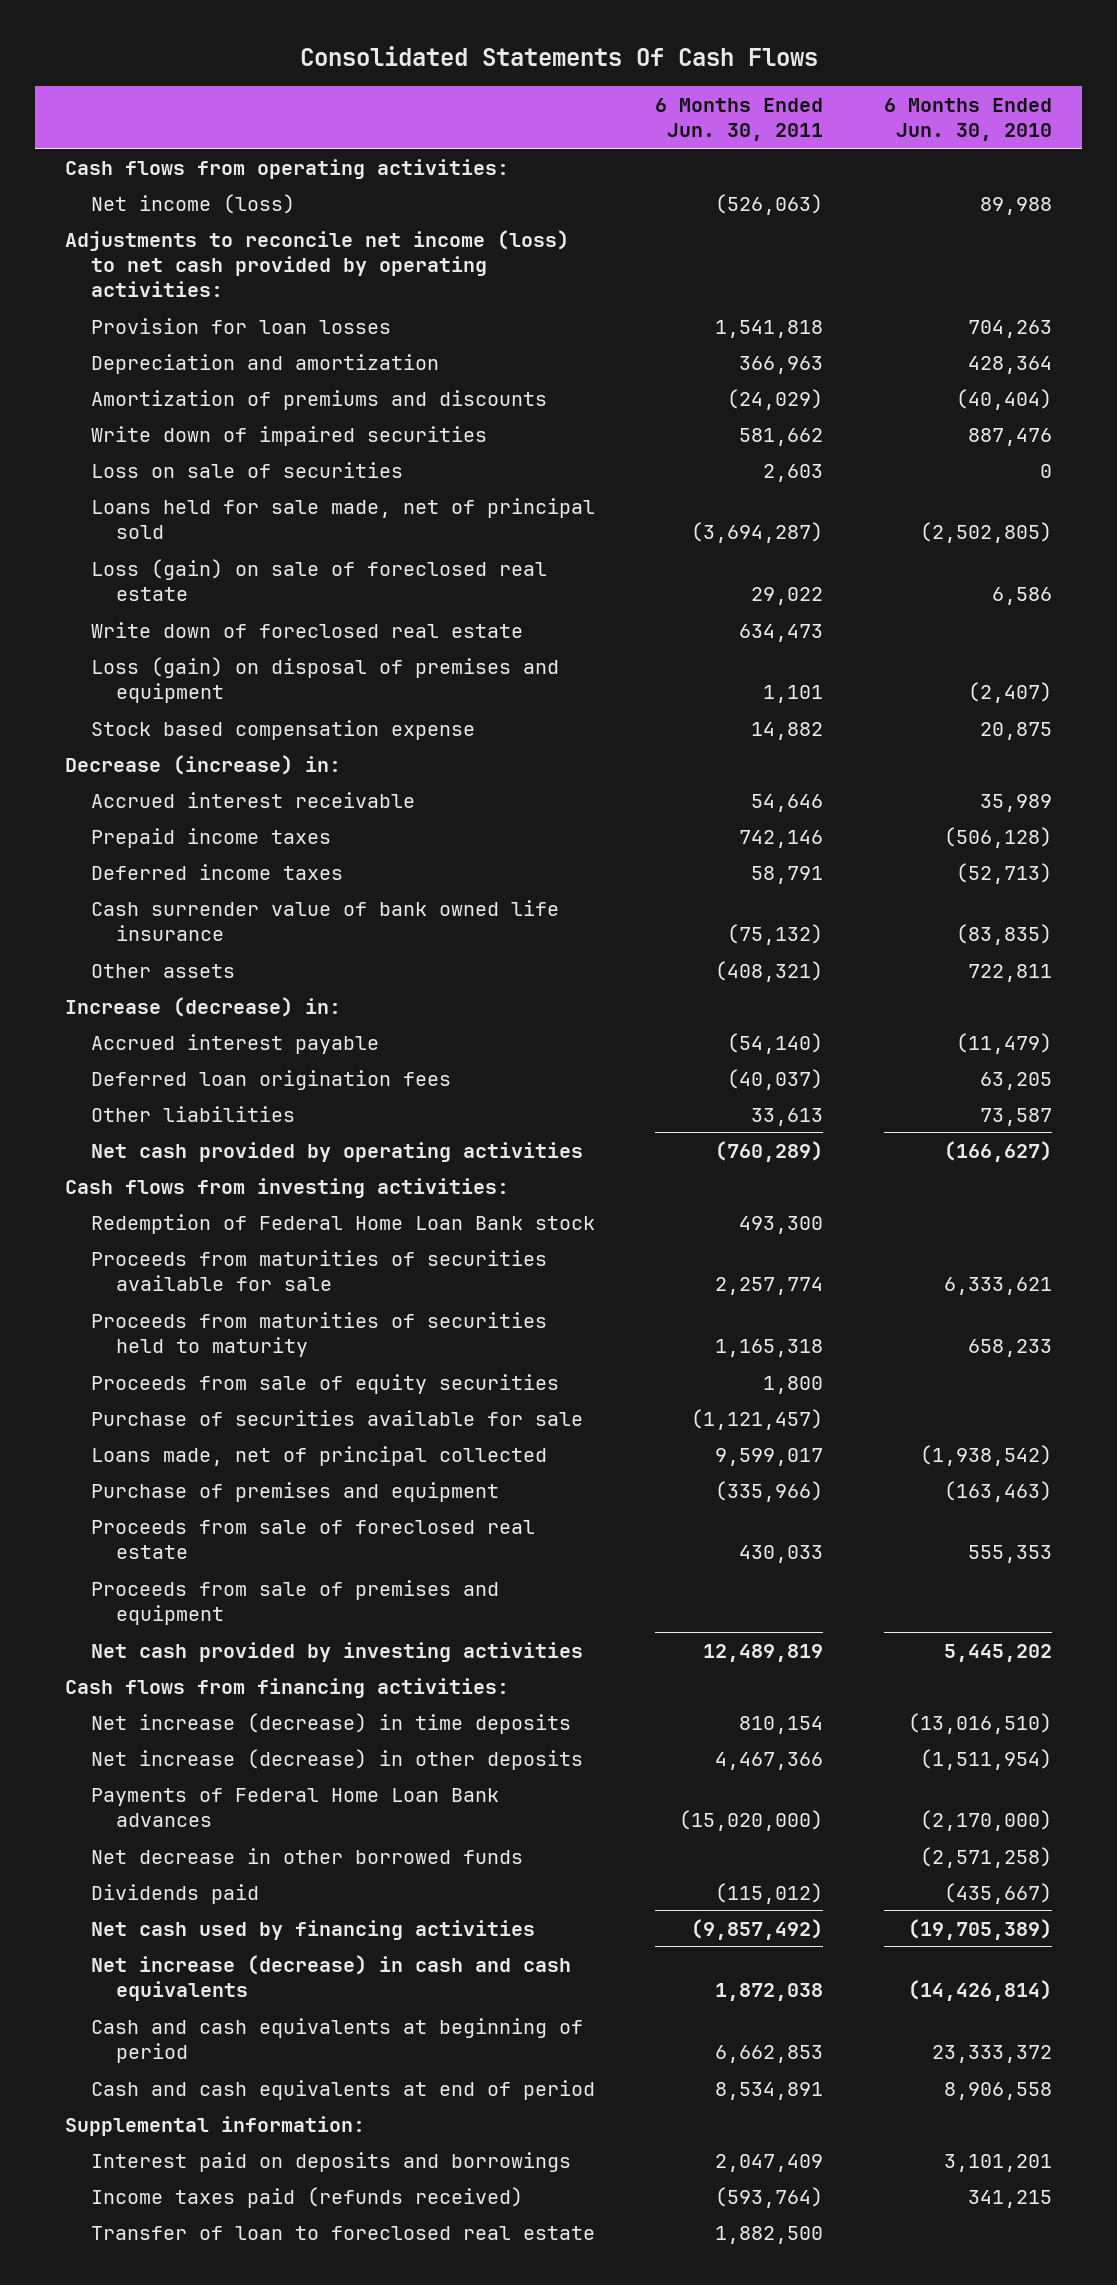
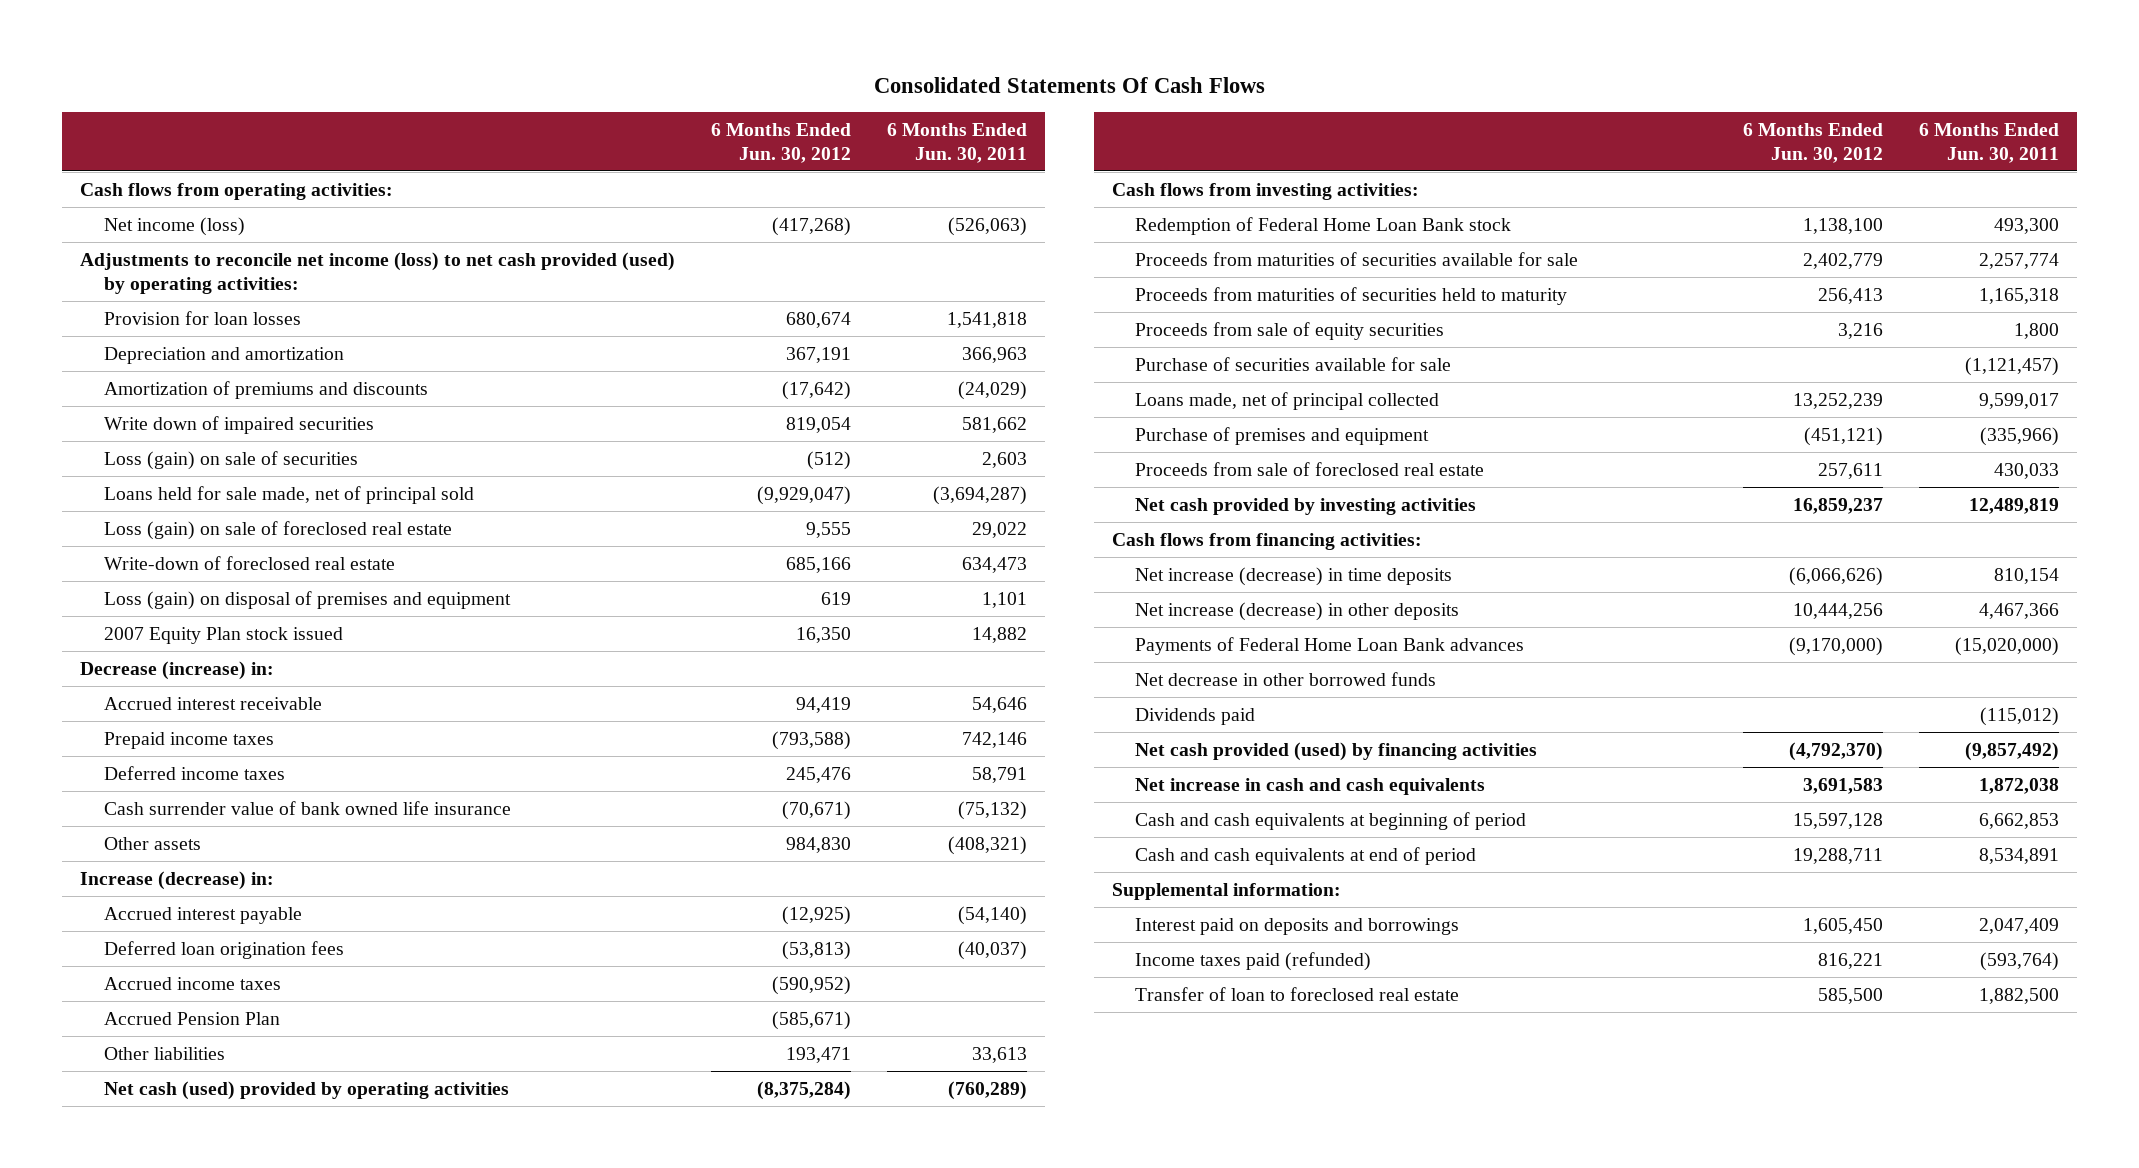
[884,97,1053,142] 6 Months Ended Jun. 30, 2010 -> none
none -> [711,122,852,163] 6 Months Ended Jun. 30, 2012
[65,229,570,298] Adjustments to reconcile net income (loss) to net cash provided by operating activities: -> [80,251,676,294] Adjustments to reconcile net income (loss) to net cash provided (used) by operating activities:
[90,461,403,478] Loss on sale of securities -> [103,450,358,470] Loss (gain) on sale of securities
[90,621,523,638] Write down of foreclosed real estate -> [103,555,395,570] Write-down of foreclosed real estate
[90,719,475,740] Stock based compensation expense -> [103,626,343,644] 2007 Equity Plan stock issued
none -> [103,976,281,990] Accrued income taxes
none -> [103,1011,280,1025] Accrued Pension Plan
[90,1141,583,1162] Net cash provided by operating activities -> [103,1080,509,1100] Net cash (used) provided by operating activities
[90,1579,499,1625] Proceeds from sale of premises and equipment -> none
[90,1919,535,1940] Net cash used by financing activities -> [1135,741,1538,761] Net cash provided (used) by financing activities
[90,1954,571,2001] Net increase (decrease) in cash and cash equivalents -> [1135,777,1486,795] Net increase in cash and cash equivalents
[90,2186,523,2208] Income taxes paid (refunds received) -> [1135,951,1372,971] Income taxes paid (refunded)

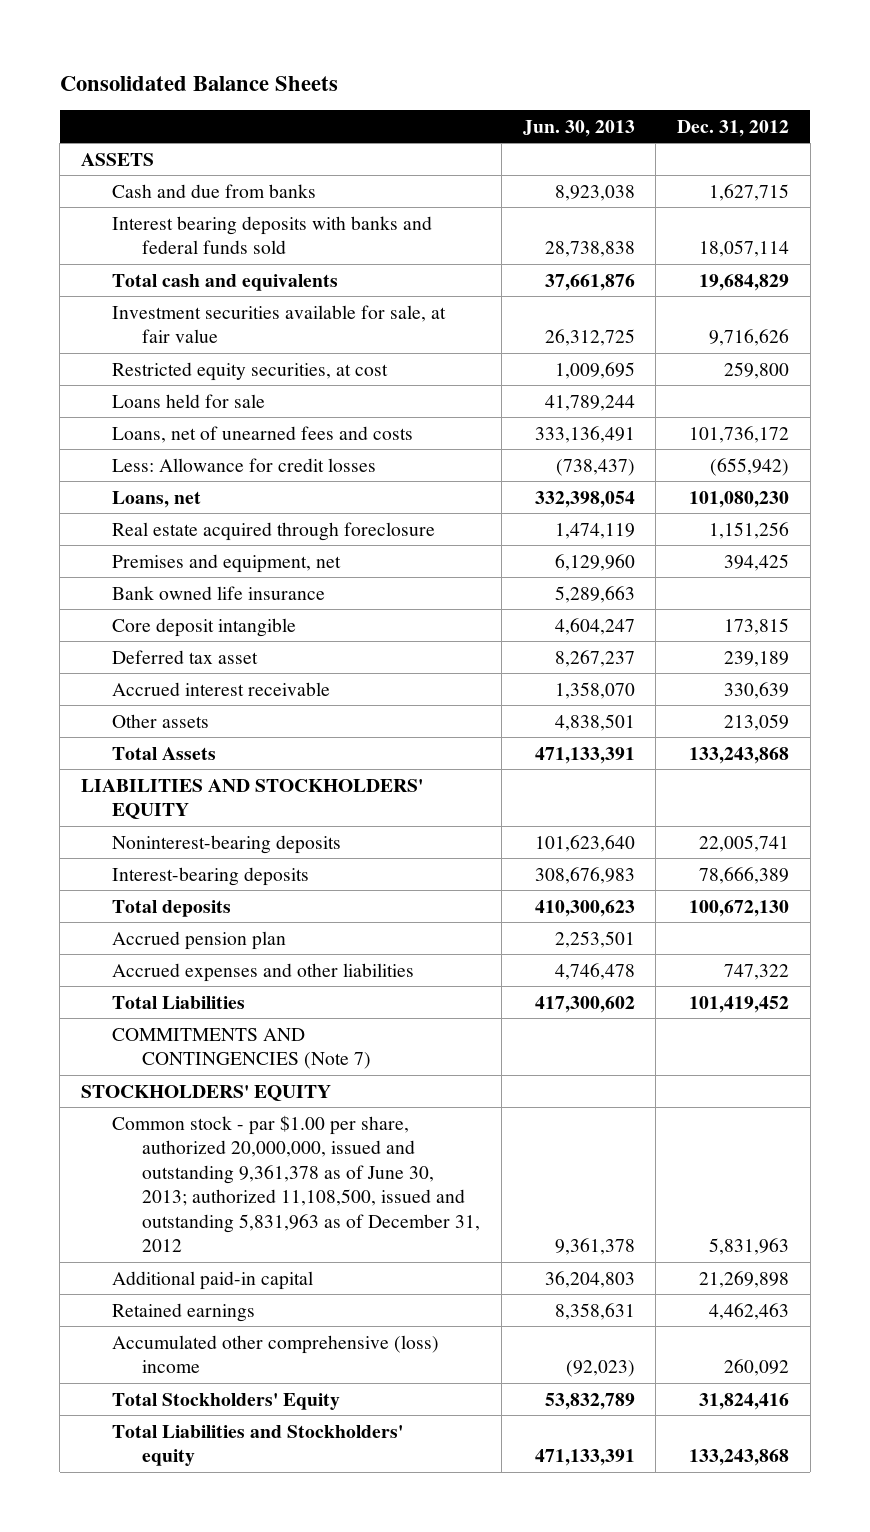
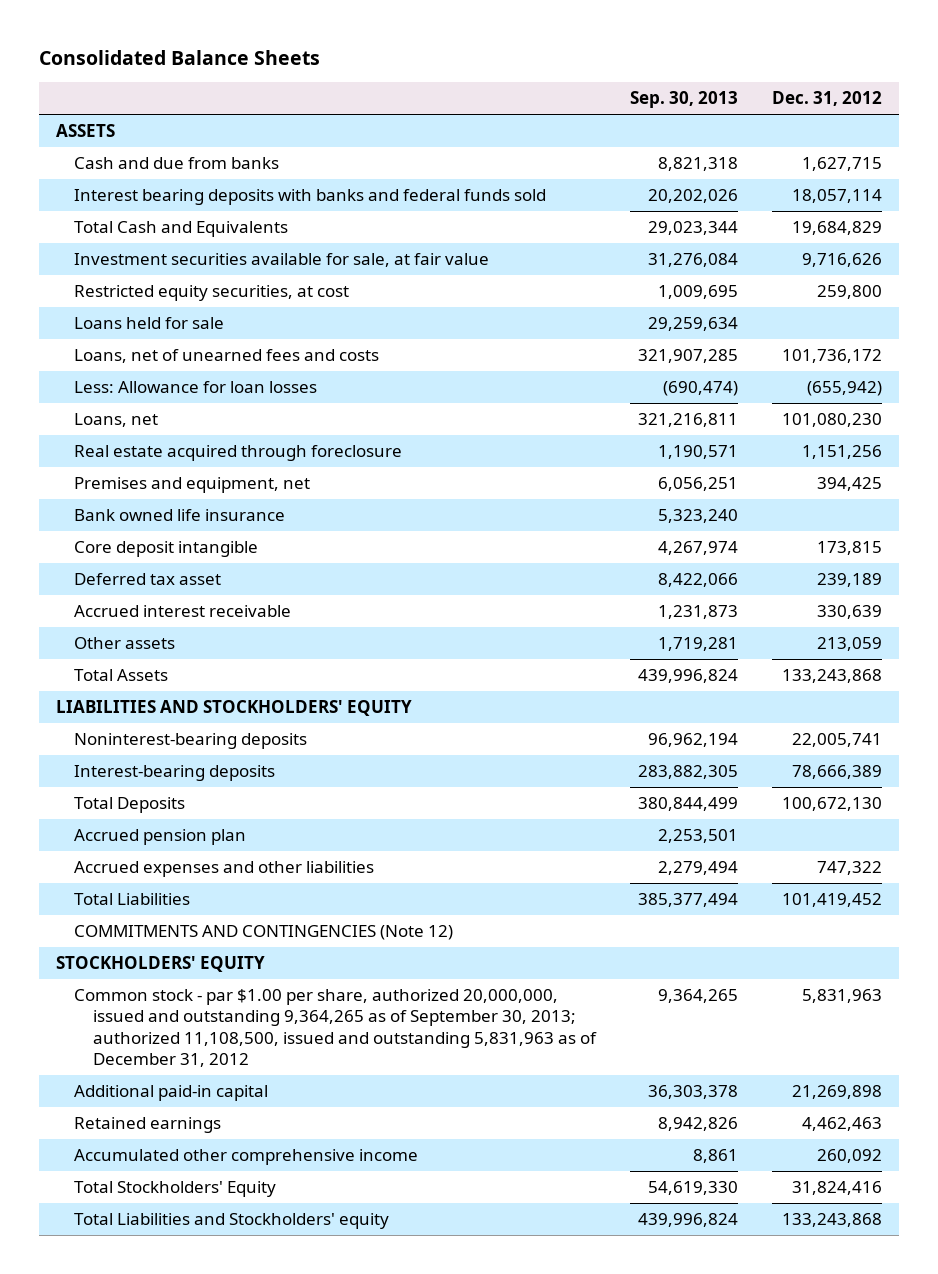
[522,119,635,137] Jun. 30, 2013 -> none
none -> [629,91,738,109] Sep. 30, 2013
[111,273,338,291] Total cash and equivalents -> [74,221,289,238] Total Cash and Equivalents
[111,457,376,472] Less: Allowance for credit losses -> [74,381,318,394] Less: Allowance for loan losses
[111,899,231,917] Total deposits -> [74,797,186,814] Total Deposits
[111,1027,372,1070] COMMITMENTS AND CONTINGENCIES (Note 7) -> [74,925,454,941] COMMITMENTS AND CONTINGENCIES (Note 12)
[111,1114,481,1253] Common stock - par $1.00 per share, authorized 20,000,000, issued and outstanding 9,361,378 as of June 30, 2013; authorized 11,108,500, issued and outstanding 5,831,963 as of December 31, 2012 -> [74,989,597,1067] Common stock - par $1.00 per share, authorized 20,000,000, issued and outstanding 9,364,265 as of September 30, 2013; authorized 11,108,500, issued and outstanding 5,831,963 as of December 31, 2012
[111,1334,439,1374] Accumulated other comprehensive (loss) income -> [74,1149,419,1166] Accumulated other comprehensive income

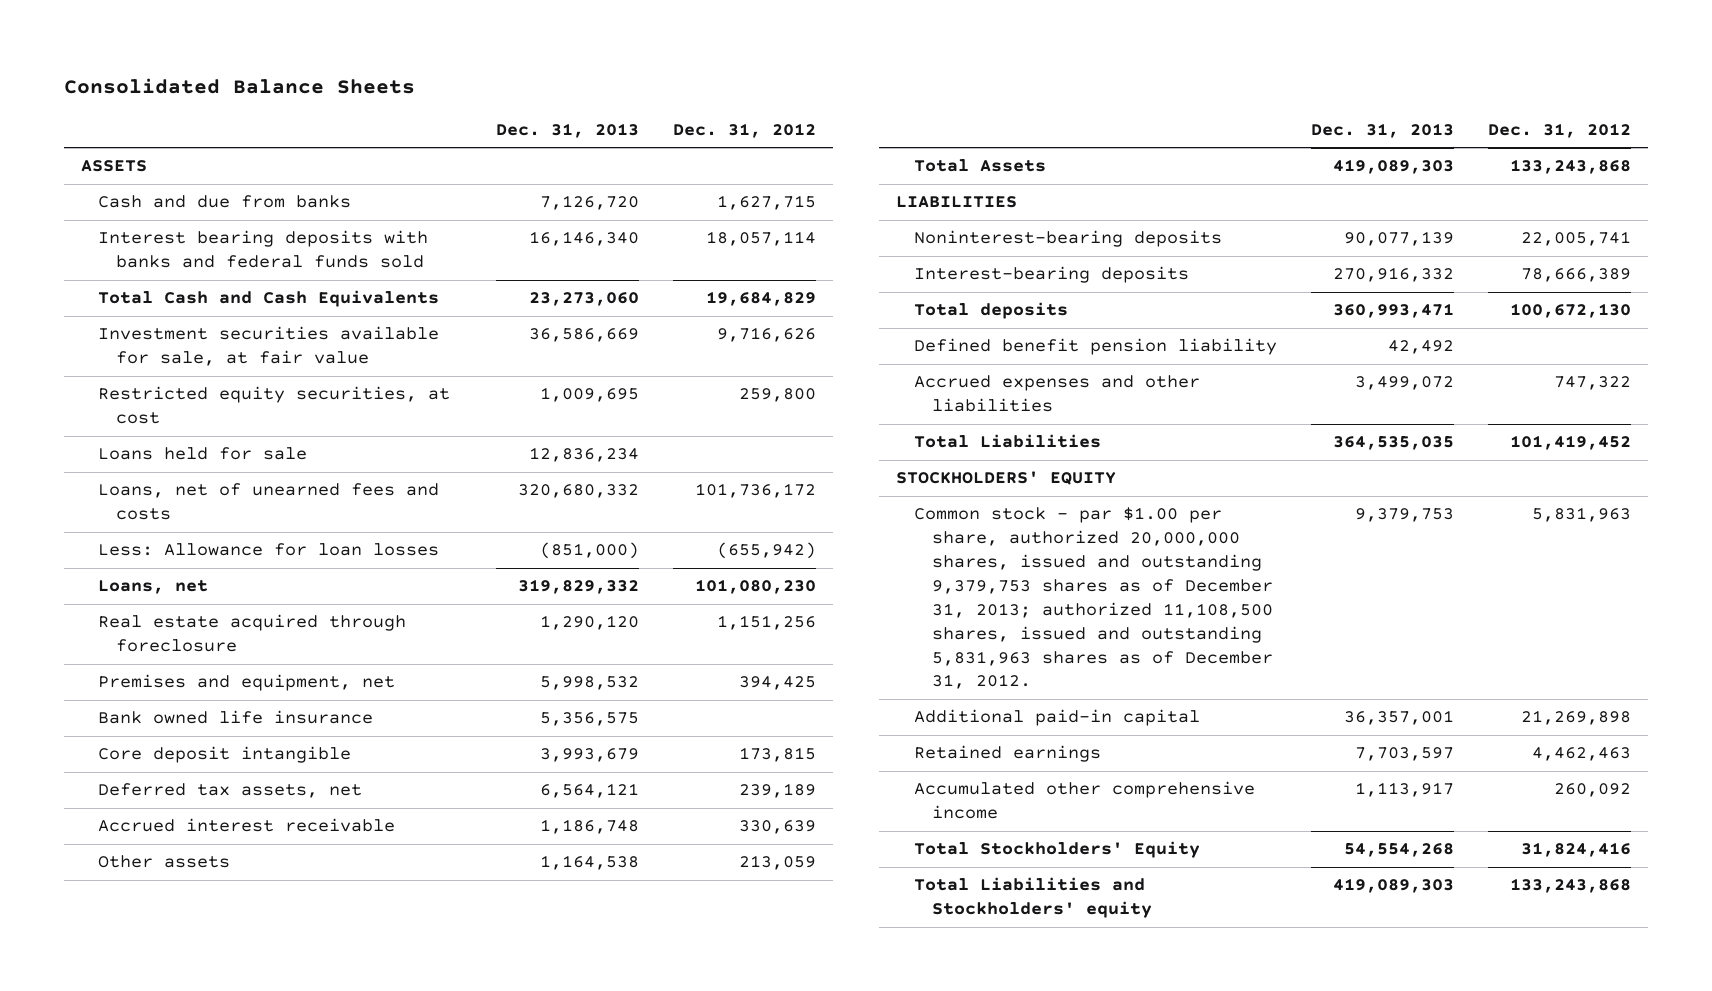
[629,91,738,109] Sep. 30, 2013 -> none
none -> [495,122,639,138] Dec. 31, 2013
[74,221,289,238] Total Cash and Equivalents -> [98,290,440,308] Total Cash and Cash Equivalents
[74,573,222,586] Deferred tax asset -> [98,783,363,799] Deferred tax assets, net
[55,700,412,717] LIABILITIES AND STOCKHOLDERS' EQUITY -> [896,196,1018,209] LIABILITIES
[74,797,186,814] Total Deposits -> [914,302,1069,320] Total deposits
[74,829,247,846] Accrued pension plan -> [914,338,1278,356] Defined benefit pension liability
[74,925,454,941] COMMITMENTS AND CONTINGENCIES (Note 12) -> none
[74,989,597,1067] Common stock - par $1.00 per share, authorized 20,000,000, issued and outstanding 9,364,265 as of September 30, 2013; authorized 11,108,500, issued and outstanding 5,831,963 as of December 31, 2012 -> [914,507,1273,690] Common stock - par $1.00 per share, authorized 20,000,000 shares, issued and outstanding 9,379,753 shares as of December 31, 2013; authorized 11,108,500 shares, issued and outstanding 5,831,963 shares as of December 31, 2012.

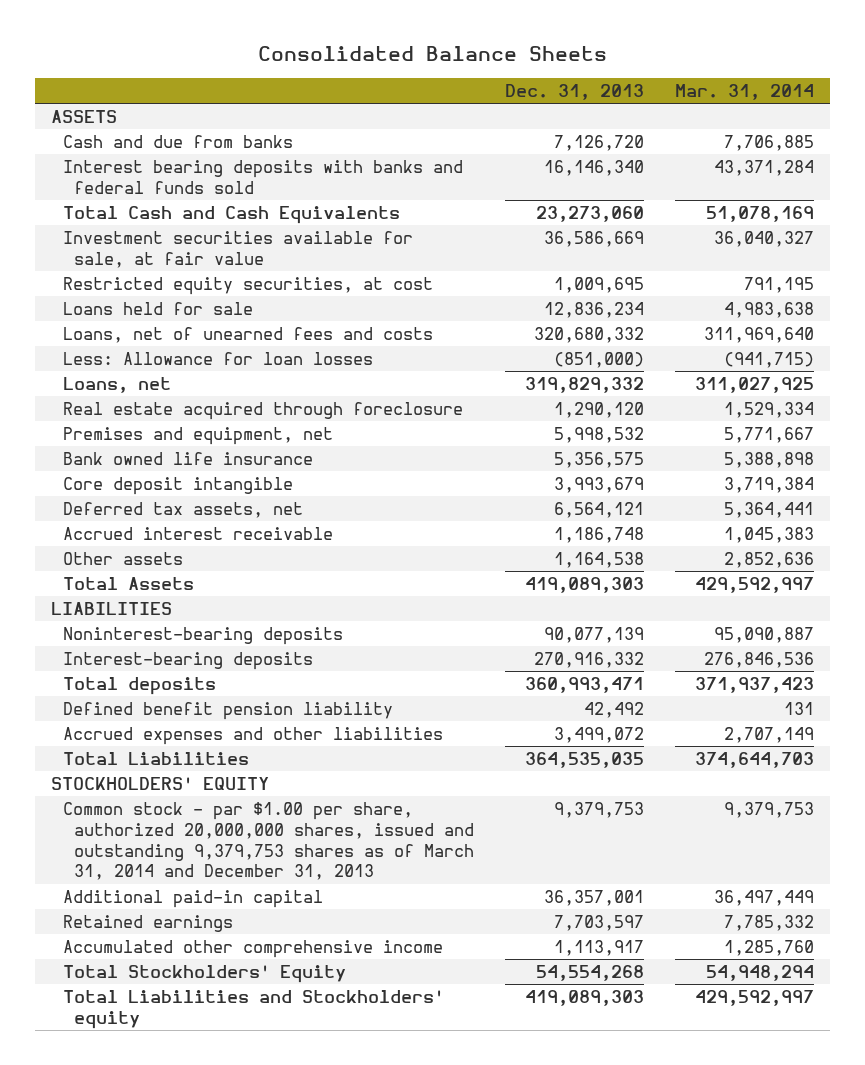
[672,122,816,138] Dec. 31, 2012 -> none
none -> [675,83,815,100] Mar. 31, 2014
[914,507,1273,690] Common stock - par $1.00 per share, authorized 20,000,000 shares, issued and outstanding 9,379,753 shares as of December 31, 2013; authorized 11,108,500 shares, issued and outstanding 5,831,963 shares as of December 31, 2012. -> [62,801,475,881] Common stock - par $1.00 per share, authorized 20,000,000 shares, issued and outstanding 9,379,753 shares as of March 31, 2014 and December 31, 2013

